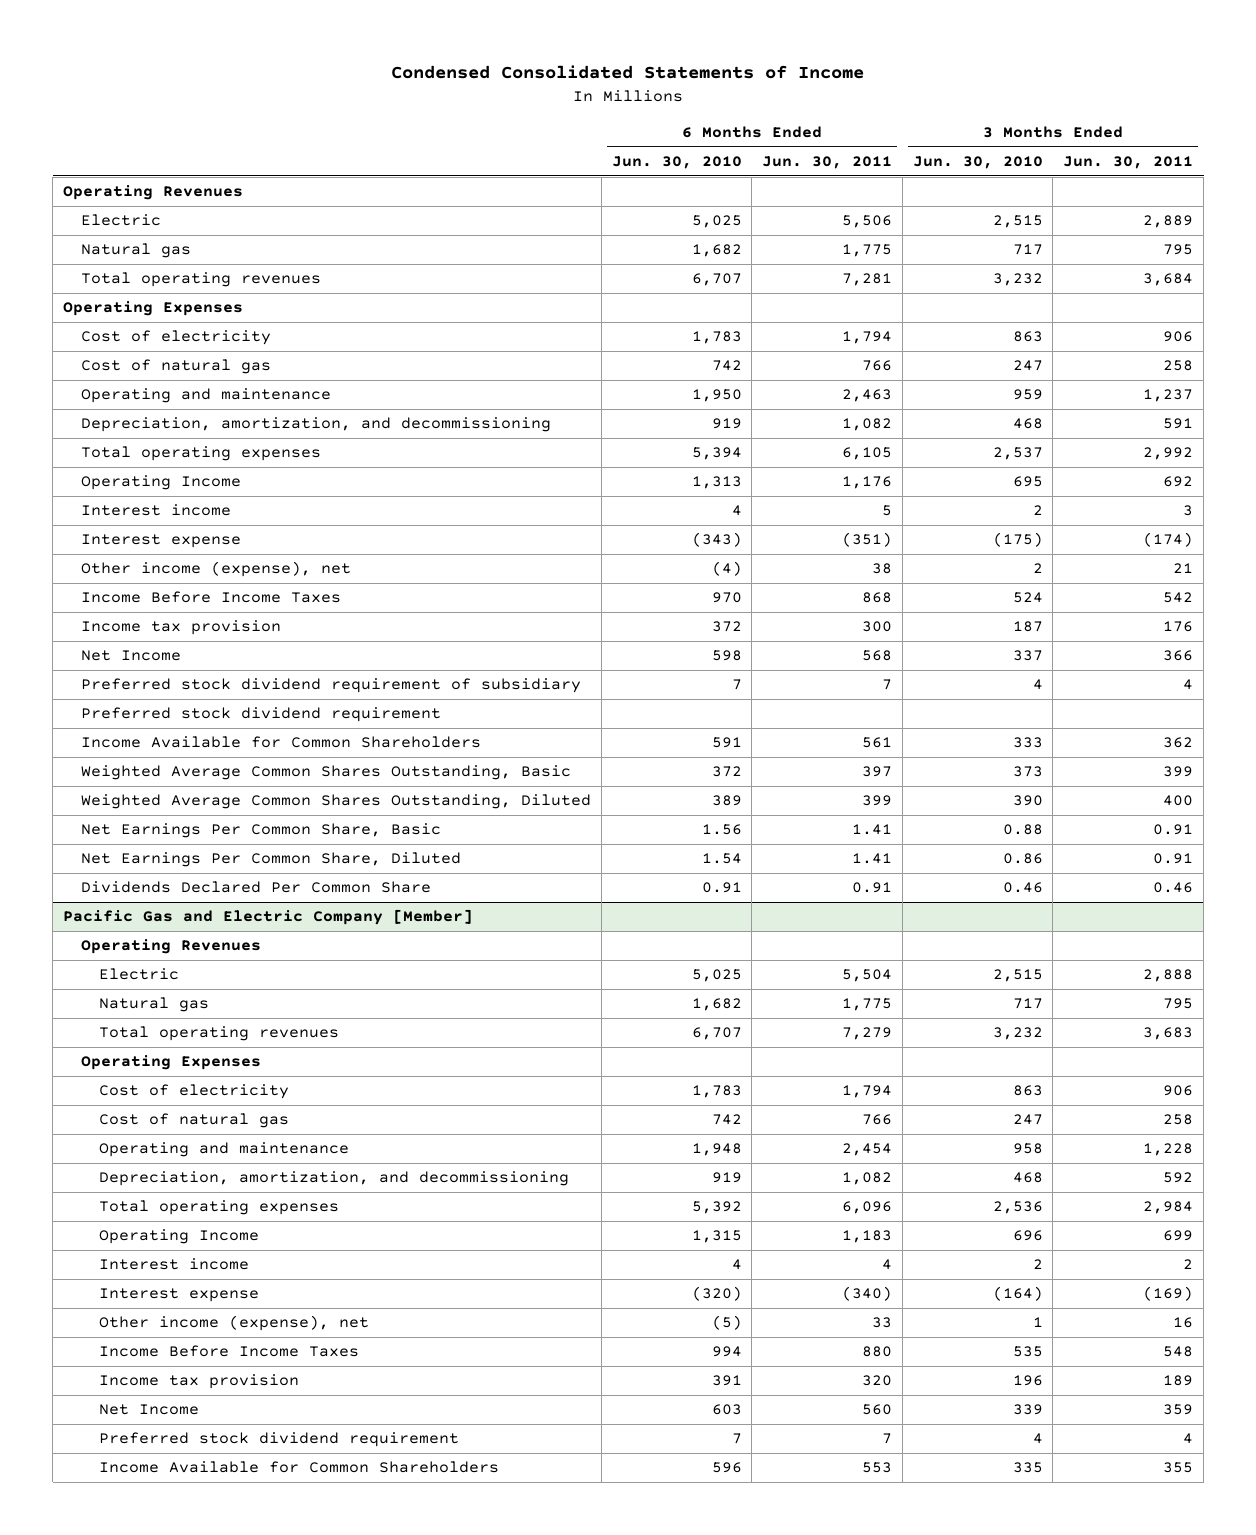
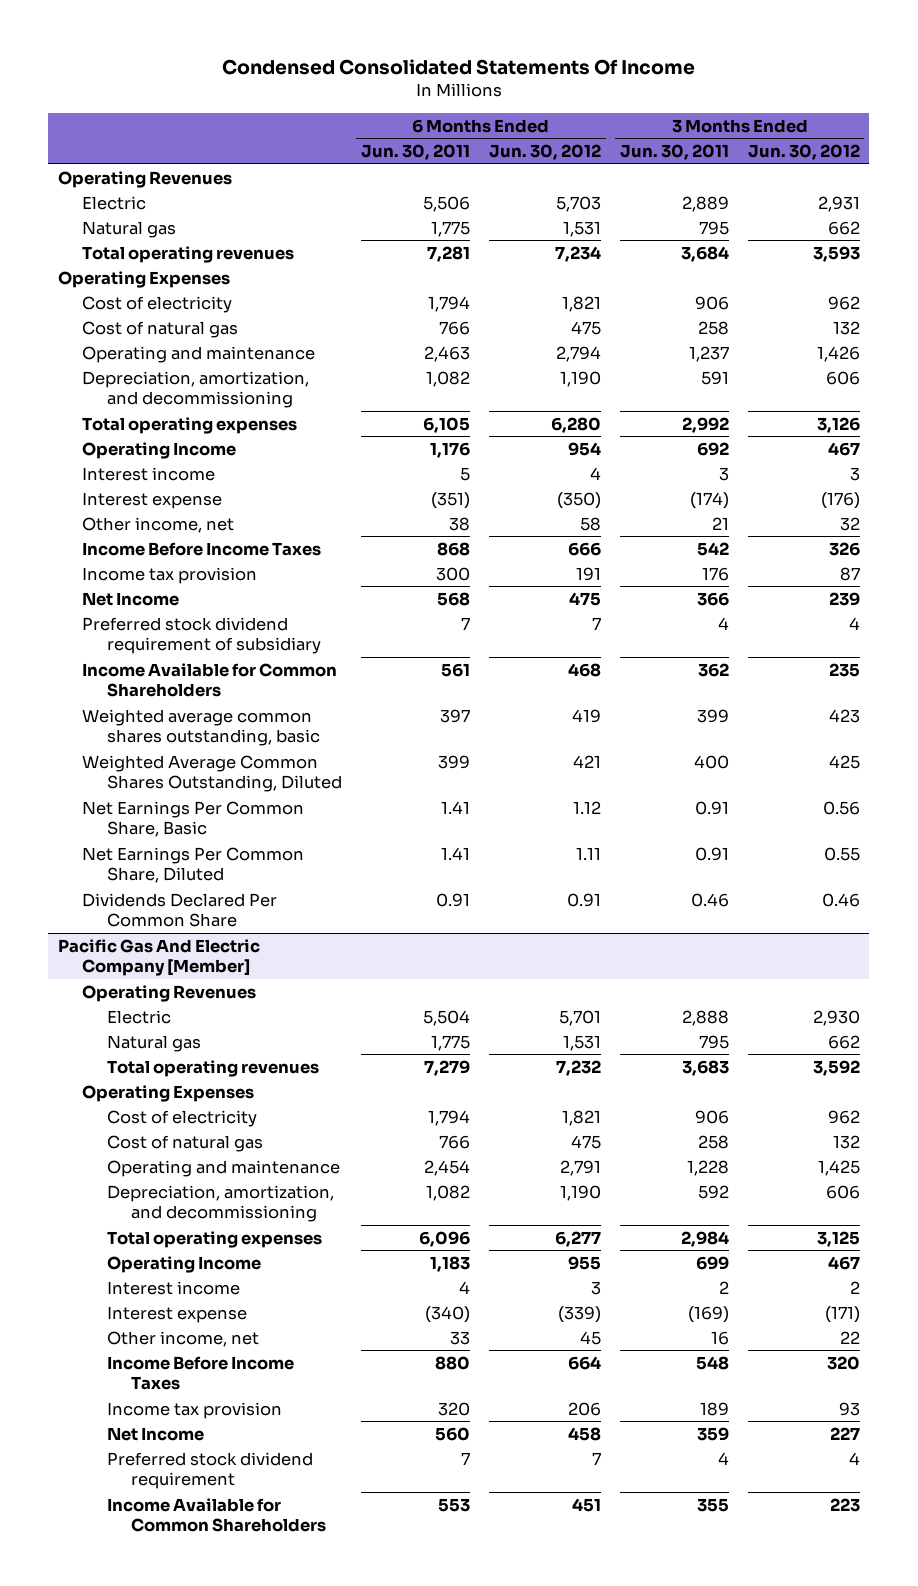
[391,65,865,80] Condensed Consolidated Statements of Income -> [221,59,695,76] Condensed Consolidated Statements Of Income
[611,156,742,170] Jun. 30, 2010 -> none
[912,156,1043,170] Jun. 30, 2010 -> none
none -> [488,144,601,161] Jun. 30, 2012
none -> [747,144,860,161] Jun. 30, 2012
[81,561,352,578] Other income (expense), net -> [82,516,235,533] Other income, net
[81,707,442,723] Preferred stock dividend requirement -> none
[81,765,572,781] Weighted Average Common Shares Outstanding, Basic -> [82,708,320,747] Weighted average common shares outstanding, basic
[62,909,473,926] Pacific Gas and Electric Company [Member] -> [57,938,260,977] Pacific Gas And Electric Company [Member]
[99,1315,370,1332] Other income (expense), net -> [106,1330,259,1347] Other income, net

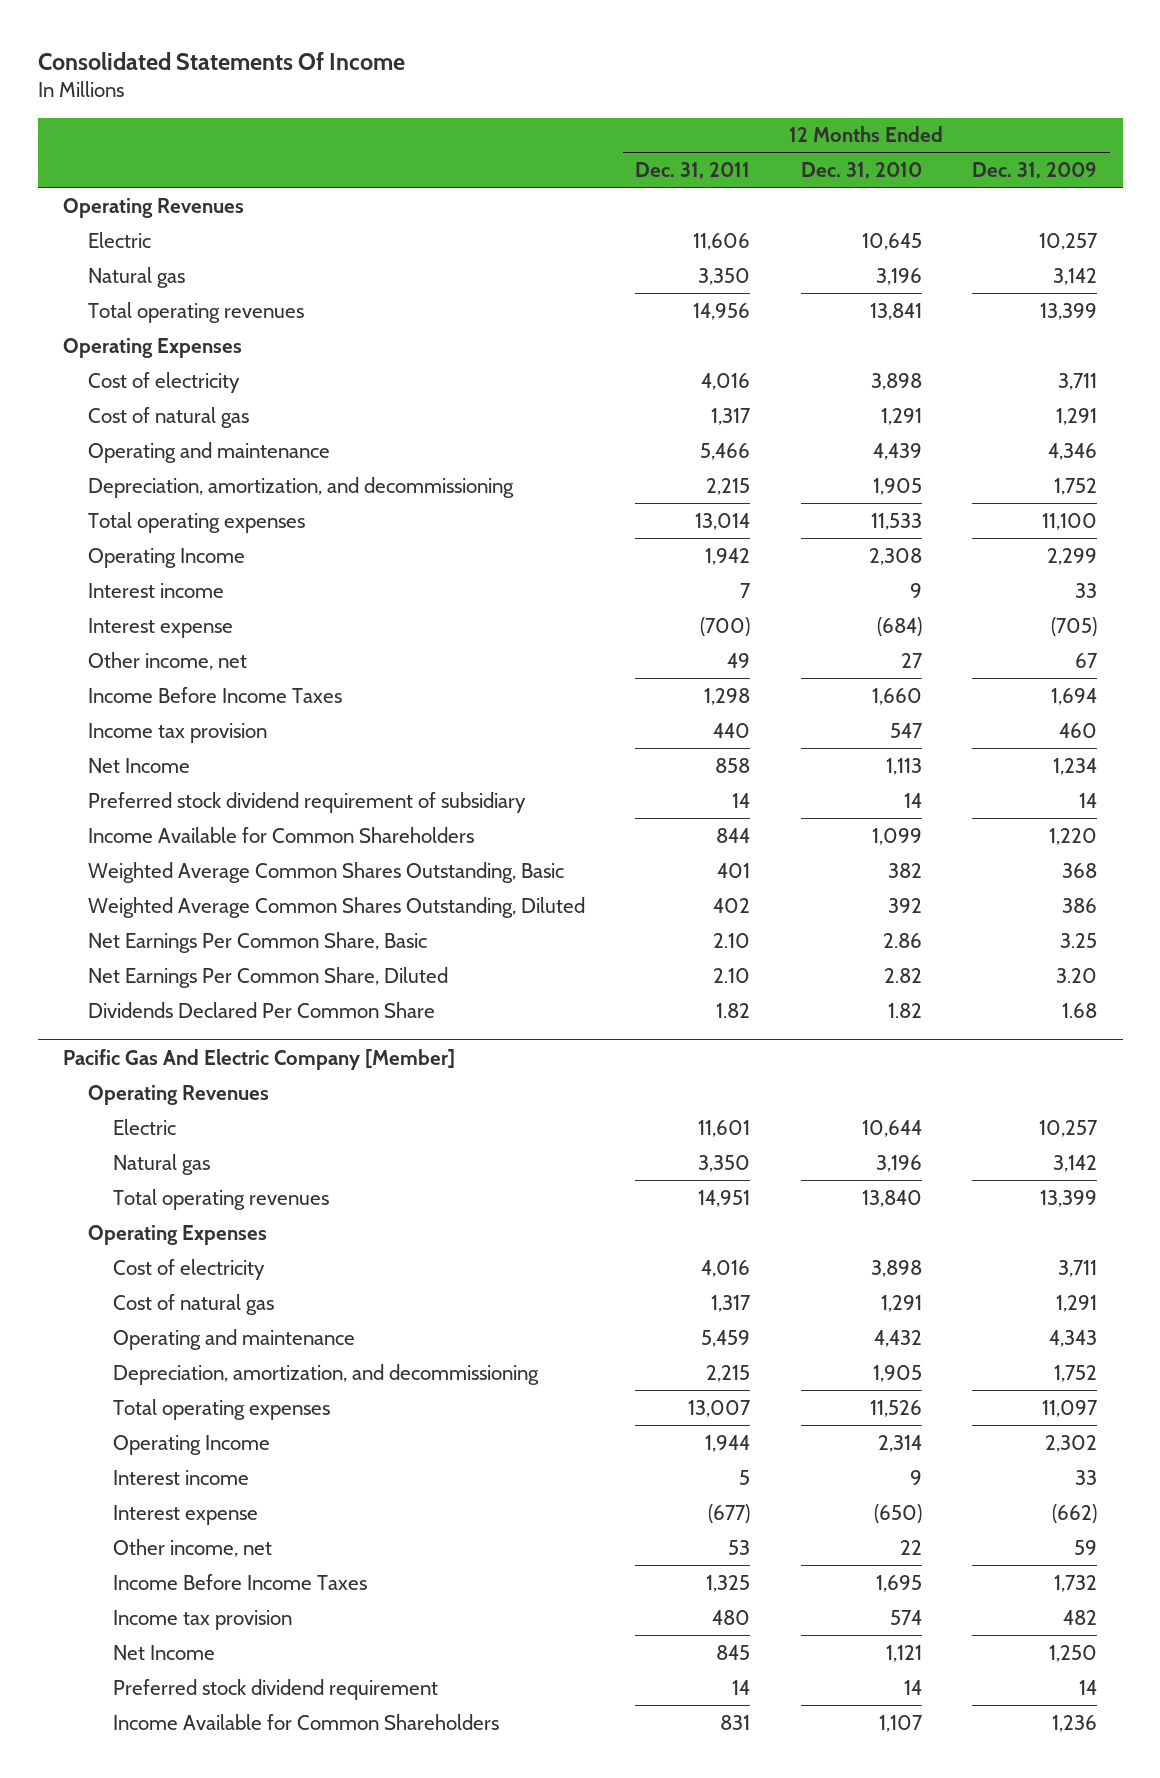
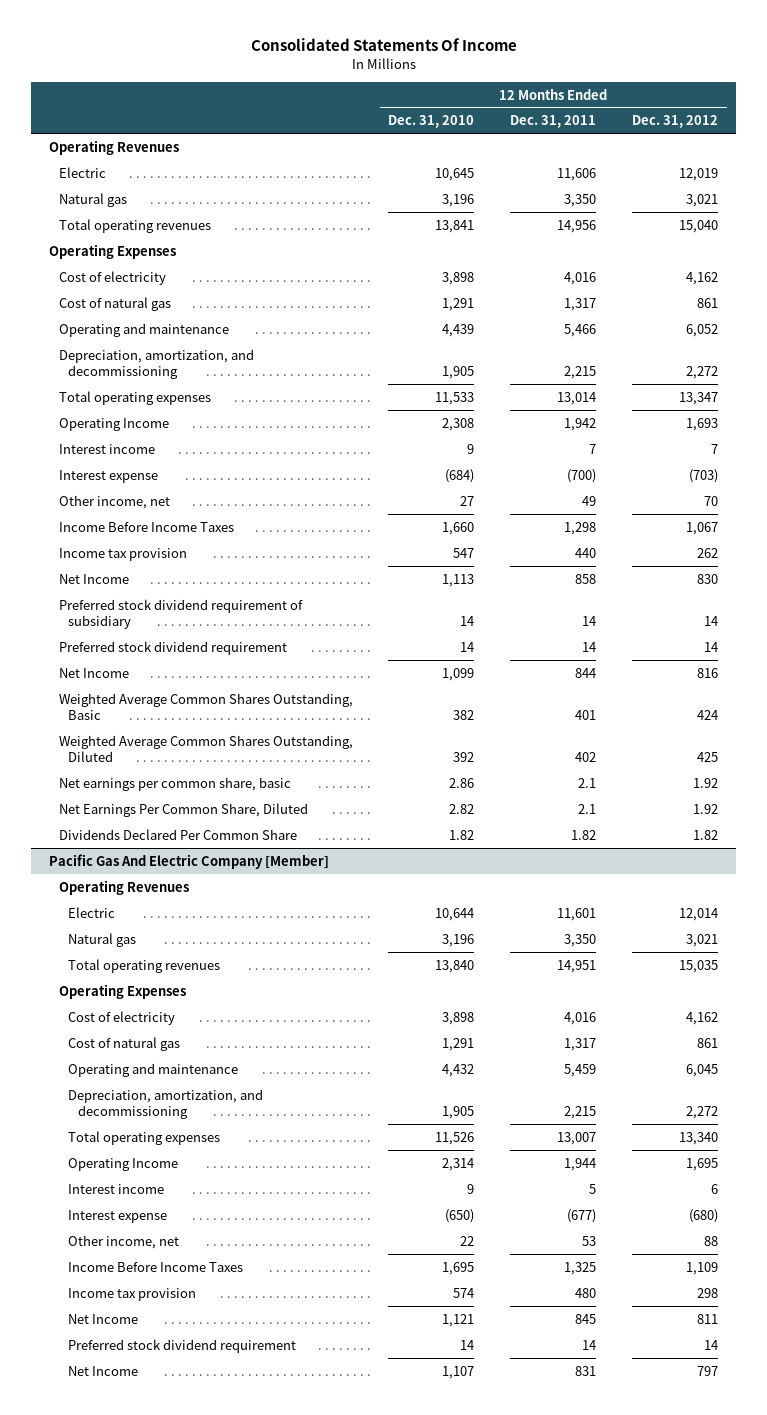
[972,162,1098,180] Dec. 31, 2009 -> none
none -> [632,115,719,129] Dec. 31, 2012
none -> [58,640,287,655] Preferred stock dividend requirement
[87,826,474,843] Income Available for Common Shareholders -> [58,667,129,678] Net Income
[87,931,427,953] Net Earnings Per Common Share, Basic -> [58,776,291,791] Net earnings per common share, basic
[713,932,751,948] 2.10 -> [578,777,597,788] 2.1
[713,967,751,983] 2.10 -> [578,803,597,814] 2.1
[112,1713,499,1730] Income Available for Common Shareholders -> [68,1365,139,1376] Net Income

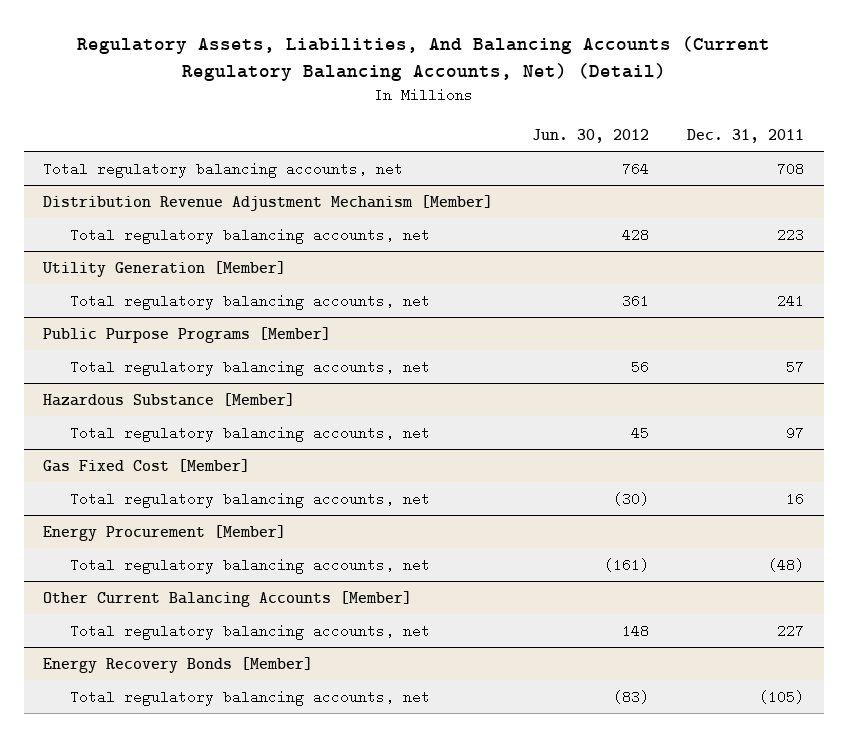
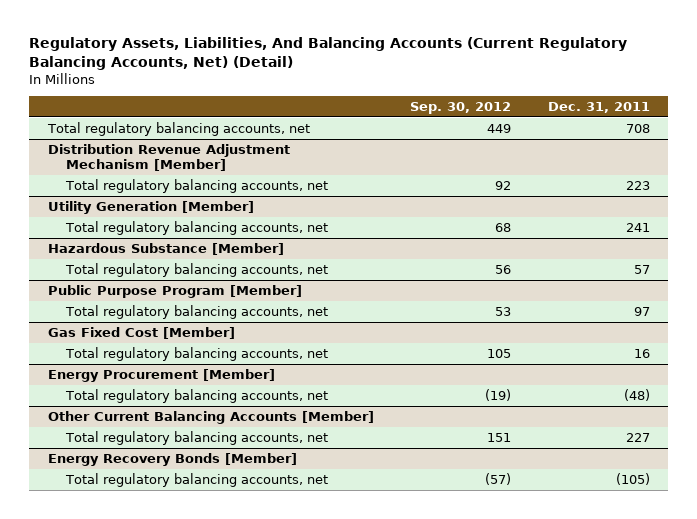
[531,128,649,143] Jun. 30, 2012 -> none
none -> [410,102,512,115] Sep. 30, 2012
[43,326,332,343] Public Purpose Programs [Member] -> none
[69,359,430,376] Total regulatory balancing accounts, net -> none
none -> [64,262,328,277] Total regulatory balancing accounts, net
none -> [47,284,302,298] Public Purpose Program [Member]

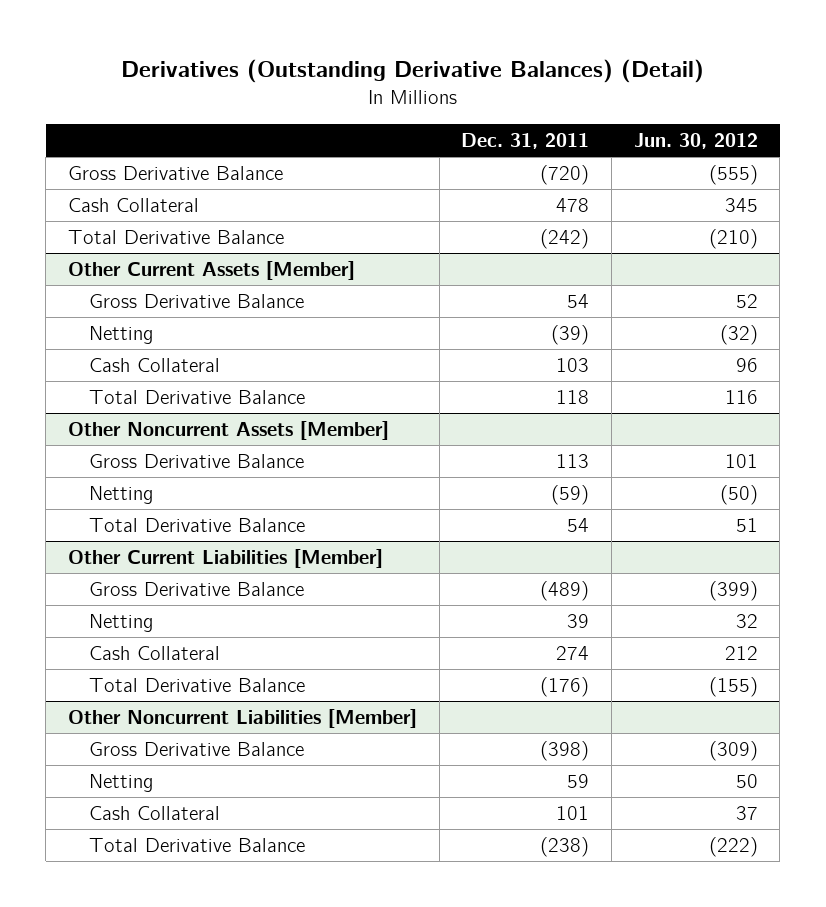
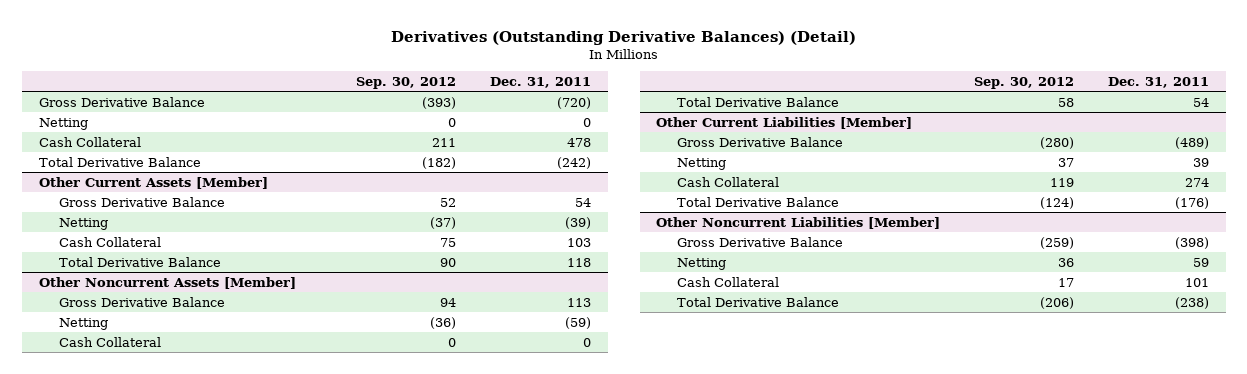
[633,133,758,150] Jun. 30, 2012 -> none
none -> [356,77,457,90] Sep. 30, 2012
none -> [38,117,88,130] Netting
none -> [58,336,161,347] Cash Collateral

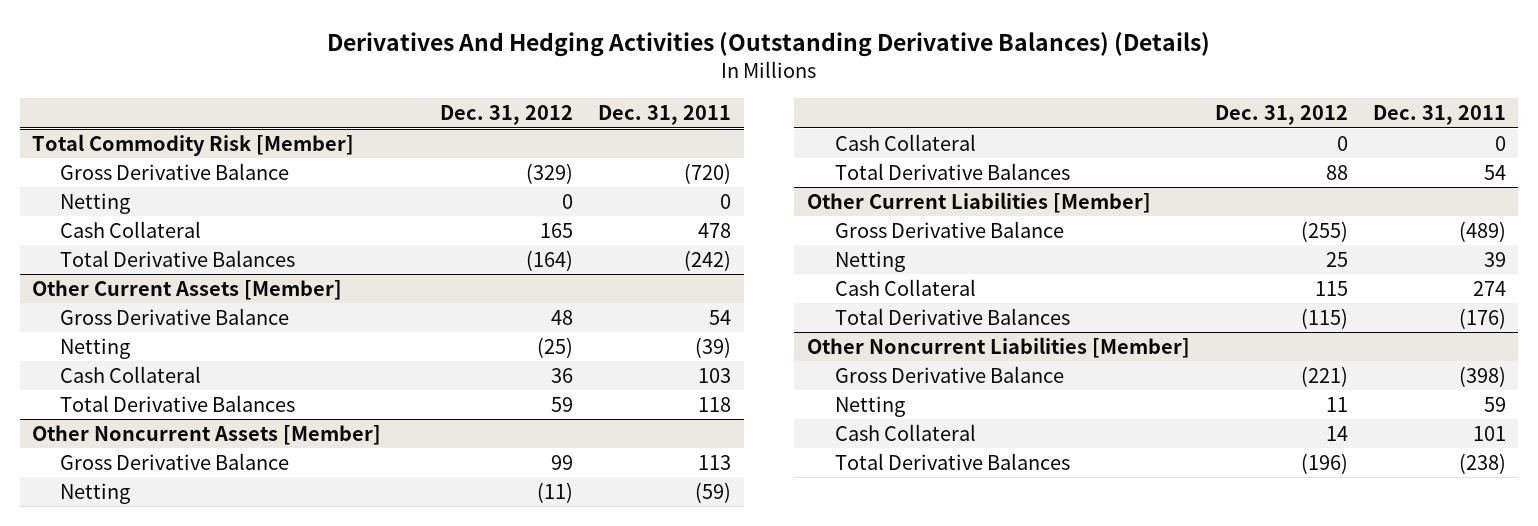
[390,30,856,45] Derivatives (Outstanding Derivative Balances) (Detail) -> [327,32,1211,58] Derivatives And Hedging Activities (Outstanding Derivative Balances) (Details)
[356,77,457,90] Sep. 30, 2012 -> none
none -> [440,105,574,126] Dec. 31, 2012
none -> [32,134,355,157] Total Commodity Risk [Member]
[38,156,201,167] Total Derivative Balance -> [60,250,296,268] Total Derivative Balances
[58,256,221,267] Total Derivative Balance -> [60,395,296,413] Total Derivative Balances
[676,96,839,107] Total Derivative Balance -> [834,163,1070,181] Total Derivative Balances
[676,196,839,207] Total Derivative Balance -> [834,308,1070,326] Total Derivative Balances
[676,296,839,307] Total Derivative Balance -> [834,453,1070,471] Total Derivative Balances

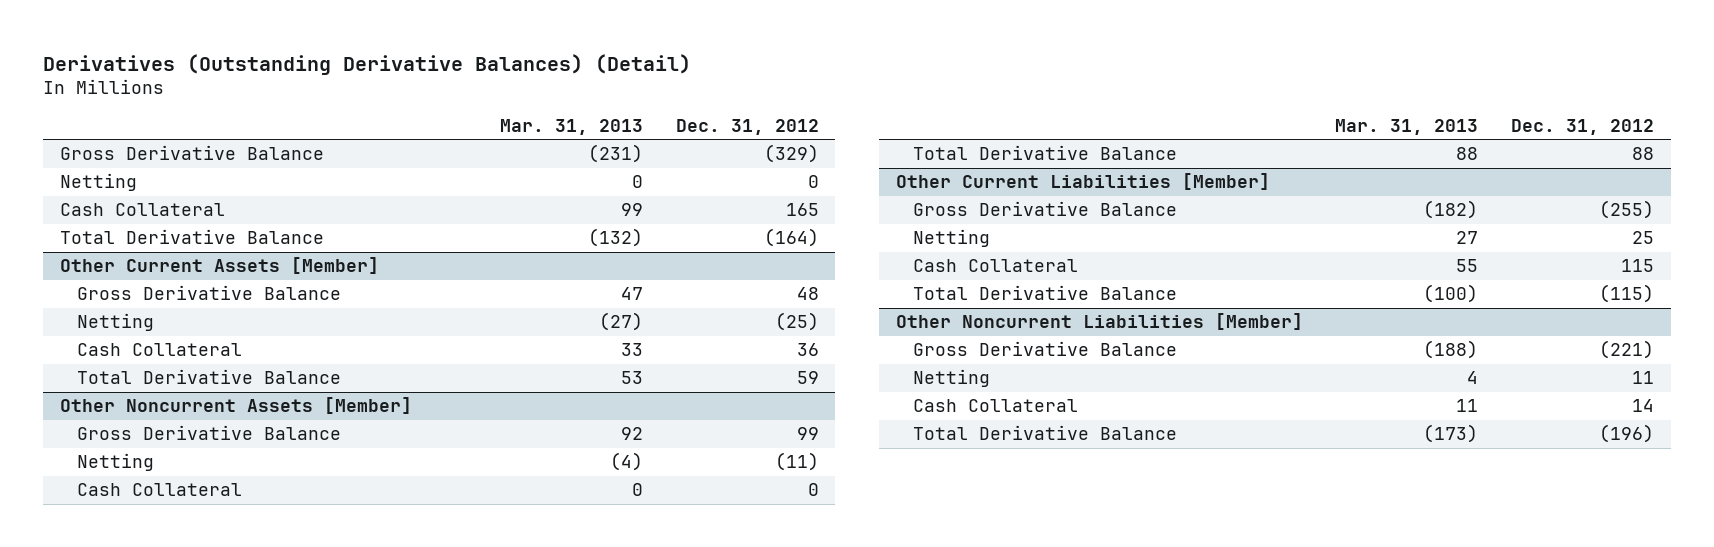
[327,32,1211,58] Derivatives And Hedging Activities (Outstanding Derivative Balances) (Details) -> [43,53,692,75] Derivatives (Outstanding Derivative Balances) (Detail)
[598,105,732,126] Dec. 31, 2011 -> none
none -> [499,118,643,135] Mar. 31, 2013
[32,134,355,157] Total Commodity Risk [Member] -> none
[60,250,296,268] Total Derivative Balances -> [59,229,324,245] Total Derivative Balance
[60,395,296,413] Total Derivative Balances -> [77,369,342,385] Total Derivative Balance
[834,163,1070,181] Total Derivative Balances -> [912,145,1177,161] Total Derivative Balance
[834,308,1070,326] Total Derivative Balances -> [912,285,1177,301] Total Derivative Balance
[834,453,1070,471] Total Derivative Balances -> [912,425,1177,441] Total Derivative Balance

